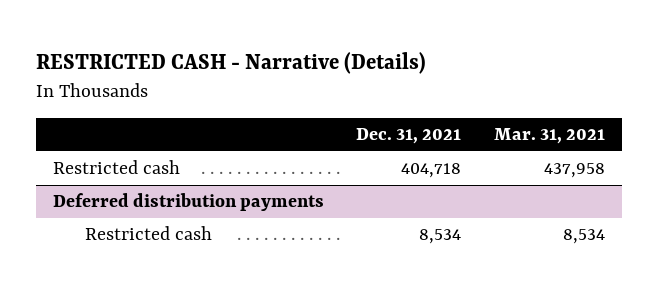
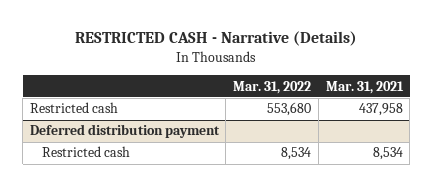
[356,128,462,145] Dec. 31, 2021 -> none
none -> [233,80,312,94] Mar. 31, 2022
[52,193,324,212] Deferred distribution payments -> [29,124,220,139] Deferred distribution payment

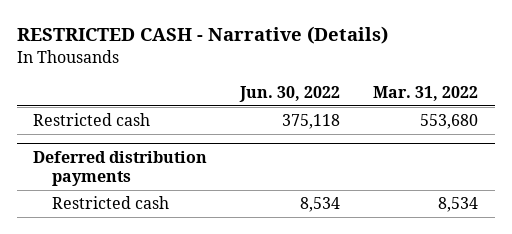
[325,80,404,94] Mar. 31, 2021 -> none
none -> [239,86,341,103] Jun. 30, 2022
[29,124,220,139] Deferred distribution payment -> [33,150,208,187] Deferred distribution payments

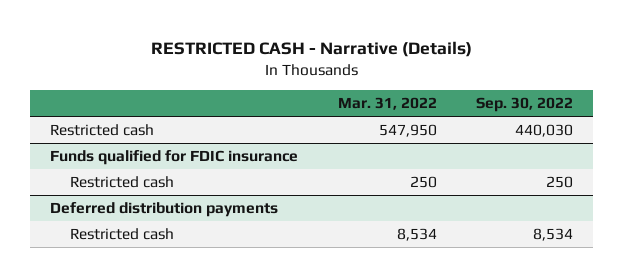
[239,86,341,103] Jun. 30, 2022 -> none
none -> [476,97,574,113] Sep. 30, 2022
[420,114,479,130] 553,680 -> [378,124,437,138] 547,950
none -> [50,150,299,166] Funds qualified for FDIC insurance
none -> [69,176,174,189] Restricted cash

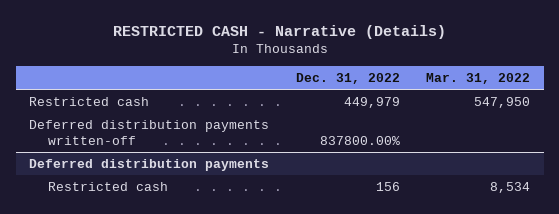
[476,97,574,113] Sep. 30, 2022 -> none
none -> [295,72,400,84] Dec. 31, 2022
[50,150,299,166] Funds qualified for FDIC insurance -> none
[69,176,174,189] Restricted cash -> none
none -> [29,119,270,145] Deferred distribution payments written-off

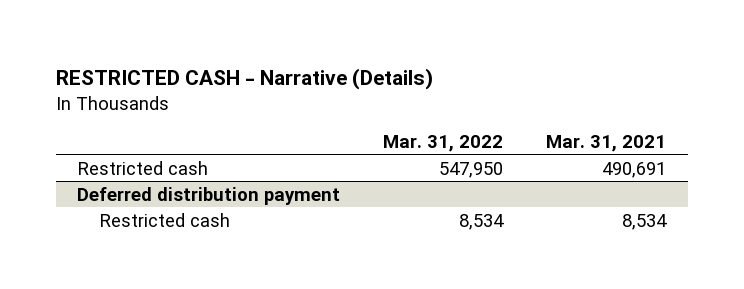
[295,72,400,84] Dec. 31, 2022 -> none
none -> [546,134,667,152] Mar. 31, 2021
[29,119,270,145] Deferred distribution payments written-off -> none
[29,158,270,171] Deferred distribution payments -> [77,186,341,205] Deferred distribution payment

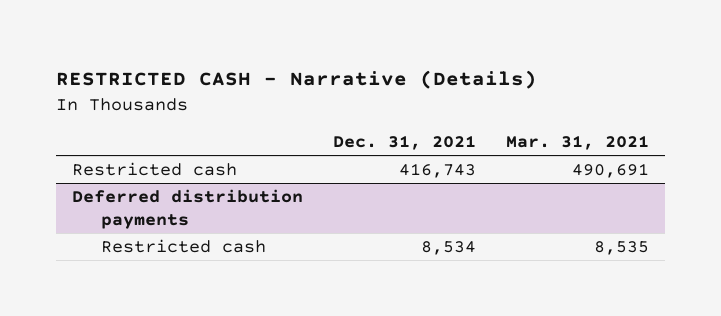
[383,134,504,152] Mar. 31, 2022 -> none
none -> [333,134,477,150] Dec. 31, 2021
[77,186,341,205] Deferred distribution payment -> [71,189,303,229] Deferred distribution payments
[622,213,668,230] 8,534 -> [594,241,650,256] 8,535

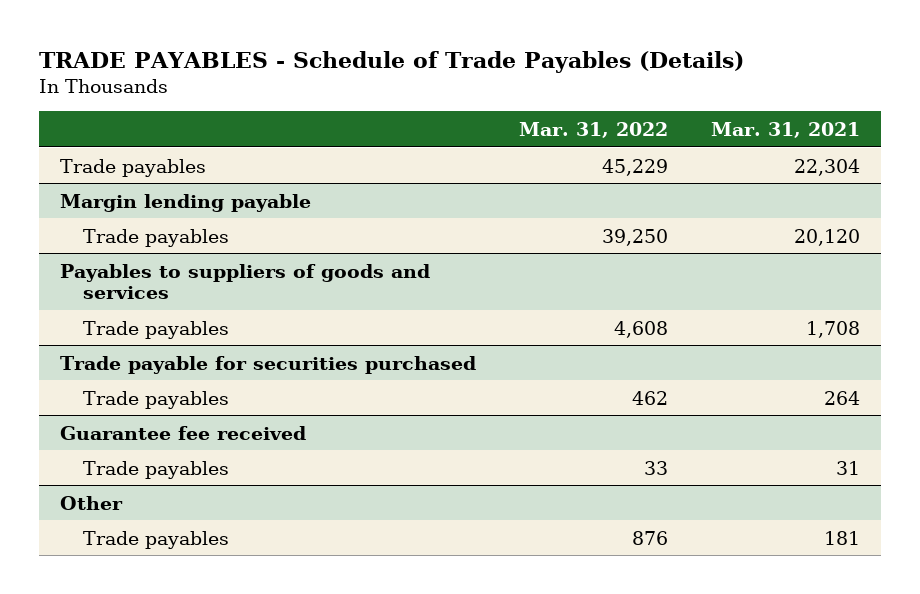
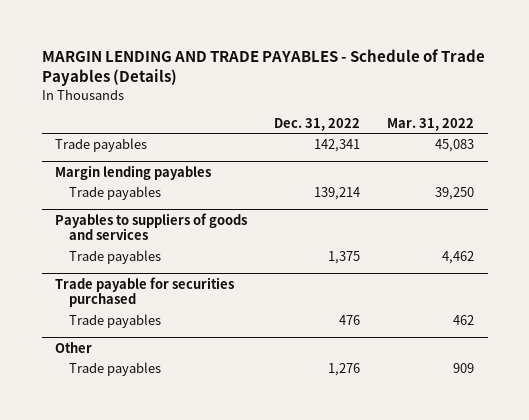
[38,50,744,73] TRADE PAYABLES - Schedule of Trade Payables (Details) -> [41,49,485,87] MARGIN LENDING AND TRADE PAYABLES - Schedule of Trade Payables (Details)
[710,121,860,138] Mar. 31, 2021 -> none
none -> [274,117,361,131] Dec. 31, 2022
[601,158,668,176] 45,229 -> [435,138,475,152] 45,083
[60,193,312,212] Margin lending payable -> [55,164,212,180] Margin lending payables
[613,320,668,338] 4,608 -> [442,250,475,264] 4,462
[60,425,307,440] Guarantee fee received -> none
[82,460,229,479] Trade payables -> none
[631,530,668,545] 876 -> [453,362,475,373] 909

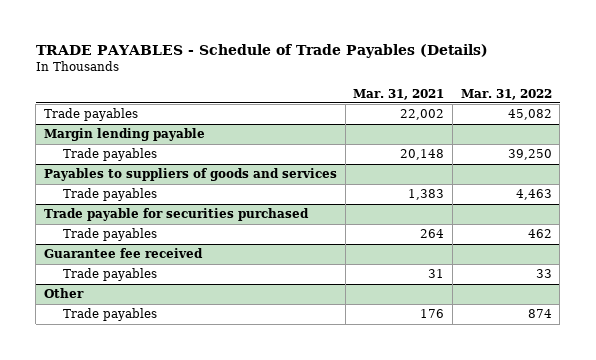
[41,49,485,87] MARGIN LENDING AND TRADE PAYABLES - Schedule of Trade Payables (Details) -> [35,43,488,58] TRADE PAYABLES - Schedule of Trade Payables (Details)
[274,117,361,131] Dec. 31, 2022 -> none
none -> [353,88,445,100] Mar. 31, 2021
[435,138,475,152] 45,083 -> [507,109,552,121] 45,082
[55,164,212,180] Margin lending payables -> [43,128,205,142] Margin lending payable
[442,250,475,264] 4,462 -> [515,189,552,201] 4,463
none -> [43,248,203,259] Guarantee fee received
none -> [62,268,157,282] Trade payables
[453,362,475,373] 909 -> [527,309,552,319] 874

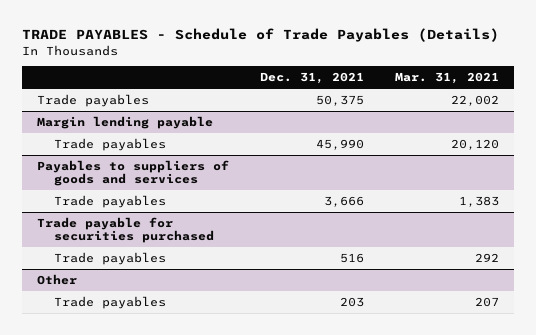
[460,88,552,100] Mar. 31, 2022 -> none
none -> [259,72,364,85] Dec. 31, 2021
[400,149,445,161] 20,148 -> [450,138,499,150] 20,120
[43,248,203,259] Guarantee fee received -> none
[62,268,157,282] Trade payables -> none
[420,229,445,239] 264 -> [474,252,499,262] 292
[420,309,445,319] 176 -> [474,296,499,307] 207

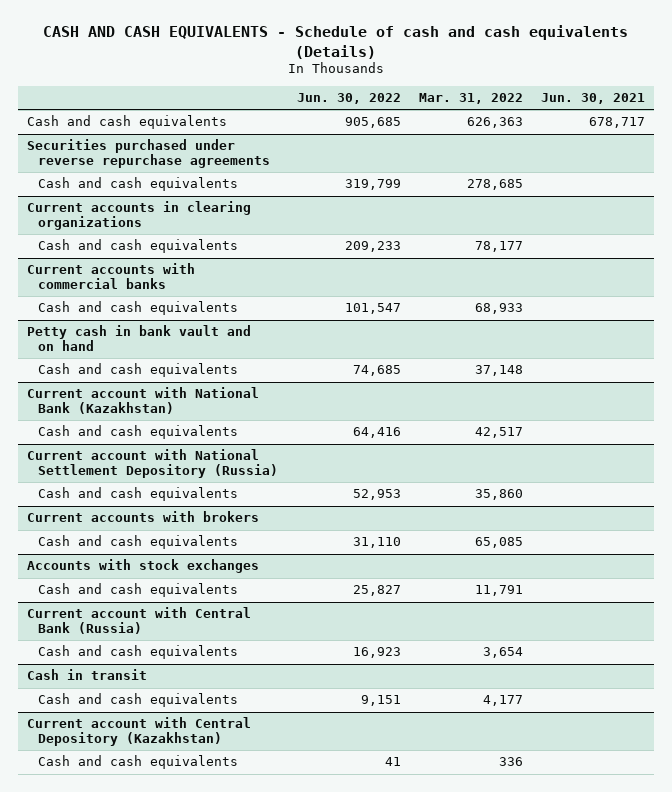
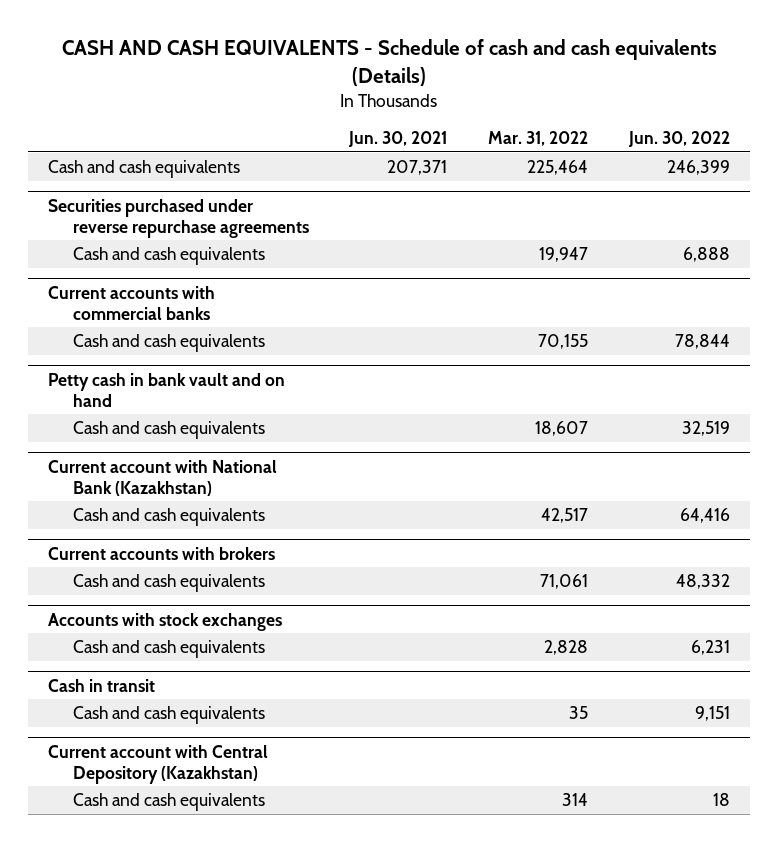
[344,117,401,129] 905,685 -> [666,159,730,175] 246,399
[466,117,523,129] 626,363 -> [527,159,589,175] 225,464
[589,117,646,129] 678,717 -> [387,159,448,175] 207,371
[27,201,252,230] Current accounts in clearing organizations -> none
[38,239,239,254] Cash and cash equivalents -> none
[344,179,401,191] 319,799 -> [682,246,730,262] 6,888
[466,179,523,191] 278,685 -> [539,246,589,262] 19,947
[344,303,401,315] 101,547 -> [674,333,730,349] 78,844
[474,303,523,315] 68,933 -> [538,333,589,349] 70,155
[352,365,401,377] 74,685 -> [681,420,730,436] 32,519
[474,365,523,377] 37,148 -> [535,420,589,436] 18,607
[27,449,279,478] Current account with National Settlement Depository (Russia) -> none
[38,487,239,502] Cash and cash equivalents -> none
[352,537,401,549] 31,110 -> [675,573,730,589] 48,332
[474,537,523,549] 65,085 -> [540,573,589,589] 71,061
[27,607,252,634] Current account with Central Bank (Russia) -> none
[38,645,239,660] Cash and cash equivalents -> none
[352,585,401,597] 25,827 -> [690,639,730,655] 6,231
[474,585,523,597] 11,791 -> [544,639,589,655] 2,828
[482,695,523,707] 4,177 -> [569,705,589,719] 35
[384,757,401,767] 41 -> [712,792,730,806] 18
[498,757,523,767] 336 -> [562,792,589,806] 314

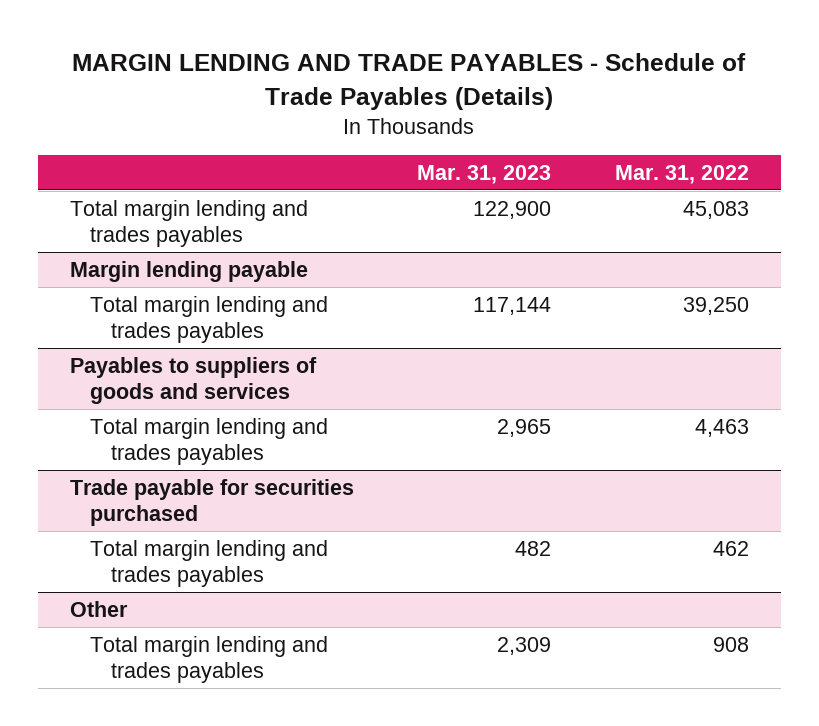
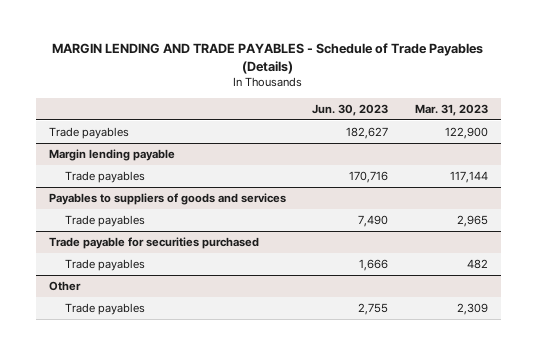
[614,164,749,184] Mar. 31, 2022 -> none
none -> [312,103,389,116] Jun. 30, 2023
[69,199,308,248] Total margin lending and trades payables -> [48,127,129,140] Trade payables
[90,295,329,344] Total margin lending and trades payables -> [64,171,145,184] Trade payables
[90,417,329,466] Total margin lending and trades payables -> [64,215,145,228] Trade payables
[90,539,329,588] Total margin lending and trades payables -> [64,259,145,272] Trade payables
[90,635,329,684] Total margin lending and trades payables -> [64,303,145,316] Trade payables

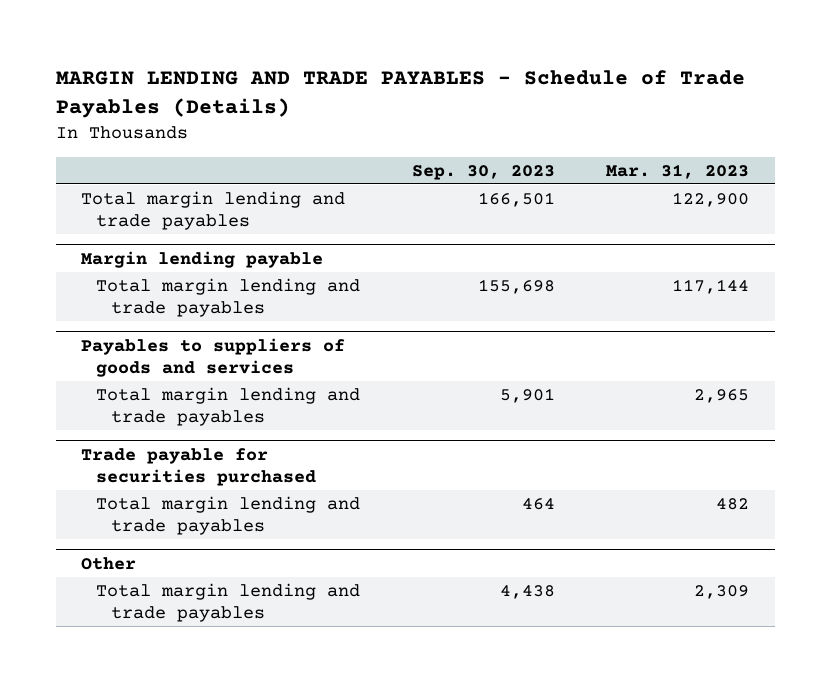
[312,103,389,116] Jun. 30, 2023 -> none
none -> [411,164,555,180] Sep. 30, 2023
[48,127,129,140] Trade payables -> [81,190,346,230] Total margin lending and trade payables
[64,171,145,184] Trade payables -> [96,277,361,317] Total margin lending and trade payables
[64,215,145,228] Trade payables -> [96,386,361,426] Total margin lending and trade payables
[64,259,145,272] Trade payables -> [96,495,361,535] Total margin lending and trade payables
[64,303,145,316] Trade payables -> [96,582,361,622] Total margin lending and trade payables

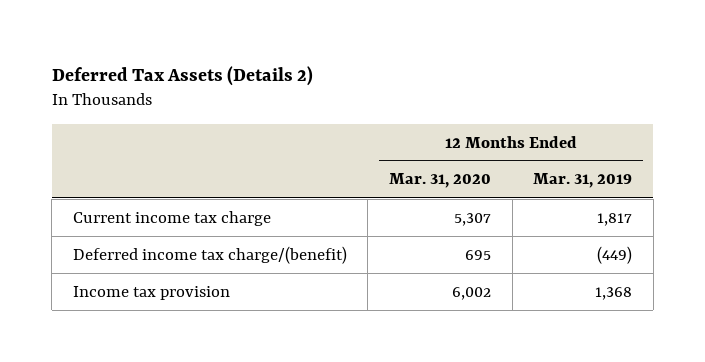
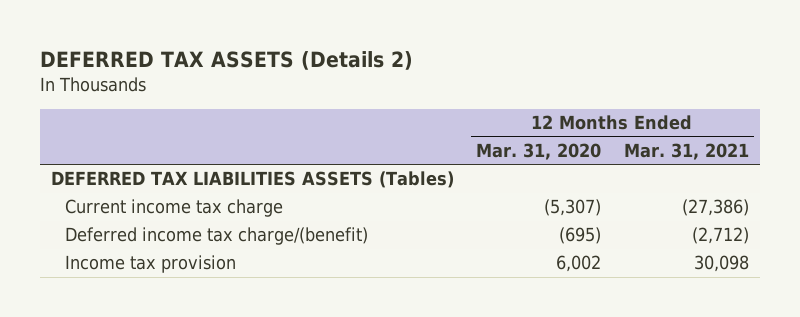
[51,65,313,86] Deferred Tax Assets (Details 2) -> [39,51,413,71] DEFERRED TAX ASSETS (Details 2)
[533,173,633,189] Mar. 31, 2019 -> none
none -> [623,142,749,160] Mar. 31, 2021
none -> [50,171,454,189] DEFERRED TAX LIABILITIES ASSETS (Tables)
[454,212,492,226] 5,307 -> [544,199,602,217] (5,307)
[465,249,492,260] 695 -> [559,227,602,245] (695)

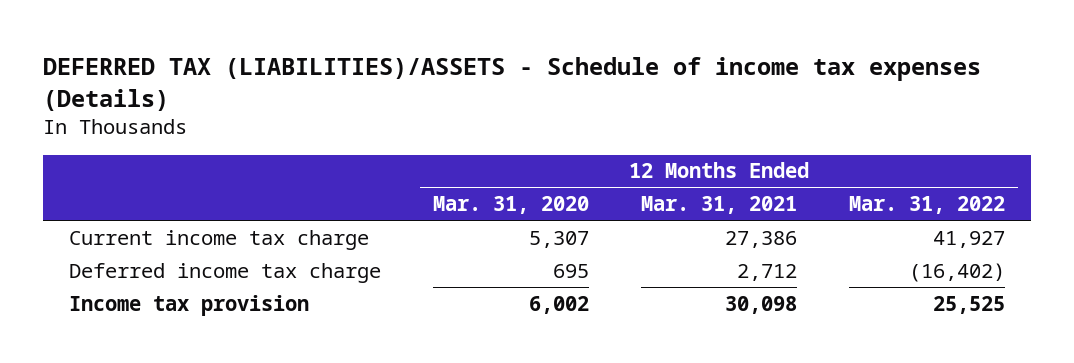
[39,51,413,71] DEFERRED TAX ASSETS (Details 2) -> [43,56,982,111] DEFERRED TAX (LIABILITIES)/ASSETS - Schedule of income tax expenses (Details)
none -> [848,196,1005,215] Mar. 31, 2022
[50,171,454,189] DEFERRED TAX LIABILITIES ASSETS (Tables) -> none
[544,199,602,217] (5,307) -> [528,230,589,248] 5,307
[681,199,749,217] (27,386) -> [724,230,797,248] 27,386
[64,227,368,246] Deferred income tax charge/(benefit) -> [69,262,382,283] Deferred income tax charge
[559,227,602,245] (695) -> [552,263,589,278] 695
[691,227,749,245] (2,712) -> [736,263,797,281] 2,712

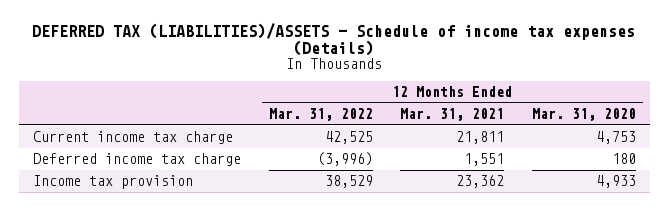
[528,230,589,248] 5,307 -> [595,131,636,145] 4,753
[724,230,797,248] 27,386 -> [456,131,505,145] 21,811
[932,230,1005,248] 41,927 -> [324,131,373,145] 42,525
[552,263,589,278] 695 -> [611,153,636,165] 180
[736,263,797,281] 2,712 -> [464,153,505,167] 1,551
[908,262,1005,282] (16,402) -> [316,152,373,167] (3,996)
[528,295,589,314] 6,002 -> [595,175,636,189] 4,933
[724,295,797,314] 30,098 -> [456,175,505,189] 23,362
[932,295,1005,314] 25,525 -> [324,175,373,189] 38,529

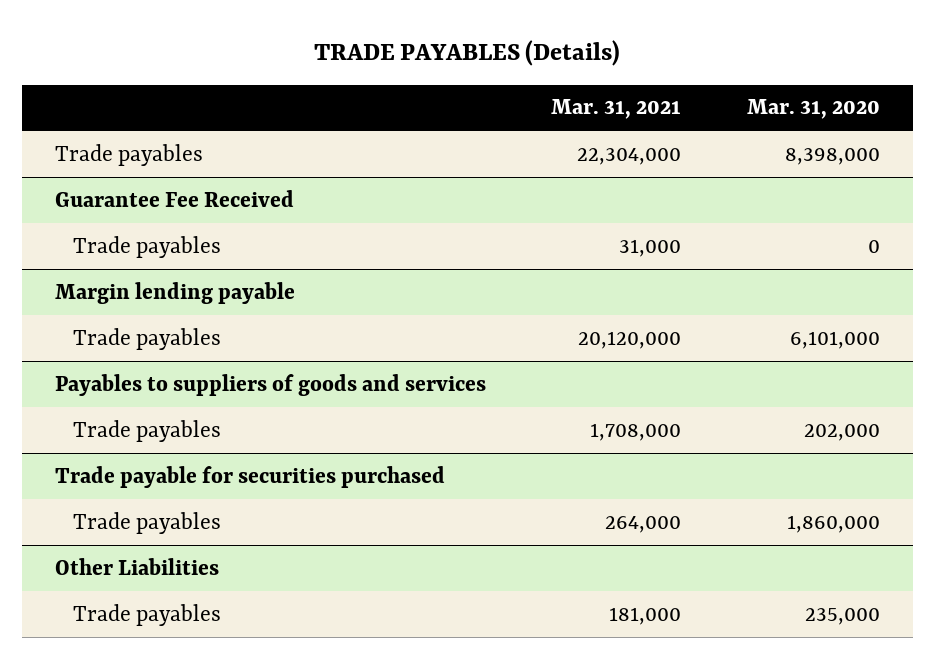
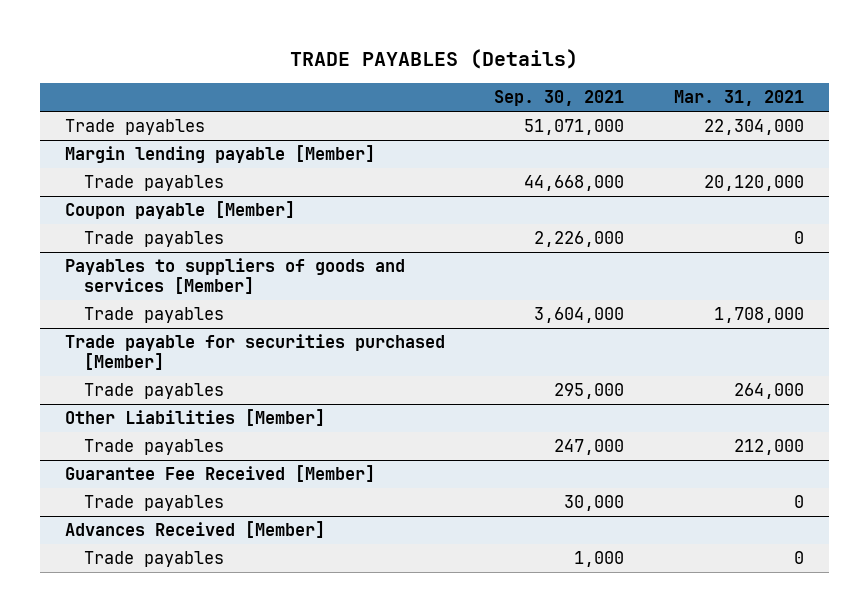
[746,99,880,120] Mar. 31, 2020 -> none
none -> [494,90,625,107] Sep. 30, 2021
[55,189,295,207] Guarantee Fee Received -> none
[72,235,221,258] Trade payables -> none
[55,281,296,304] Margin lending payable -> [64,145,375,164] Margin lending payable [Member]
none -> [64,201,295,220] Coupon payable [Member]
none -> [84,231,225,248] Trade payables
[55,373,487,396] Payables to suppliers of goods and services -> [64,258,405,294] Payables to suppliers of goods and services [Member]
[55,465,446,488] Trade payable for securities purchased -> [64,334,445,370] Trade payable for securities purchased [Member]
[55,557,220,575] Other Liabilities -> [64,409,325,427] Other Liabilities [Member]
[609,606,682,625] 181,000 -> [733,439,804,456] 212,000
none -> [64,465,375,483] Guarantee Fee Received [Member]
none -> [84,495,225,512] Trade payables
none -> [64,521,325,539] Advances Received [Member]
none -> [84,551,225,568] Trade payables

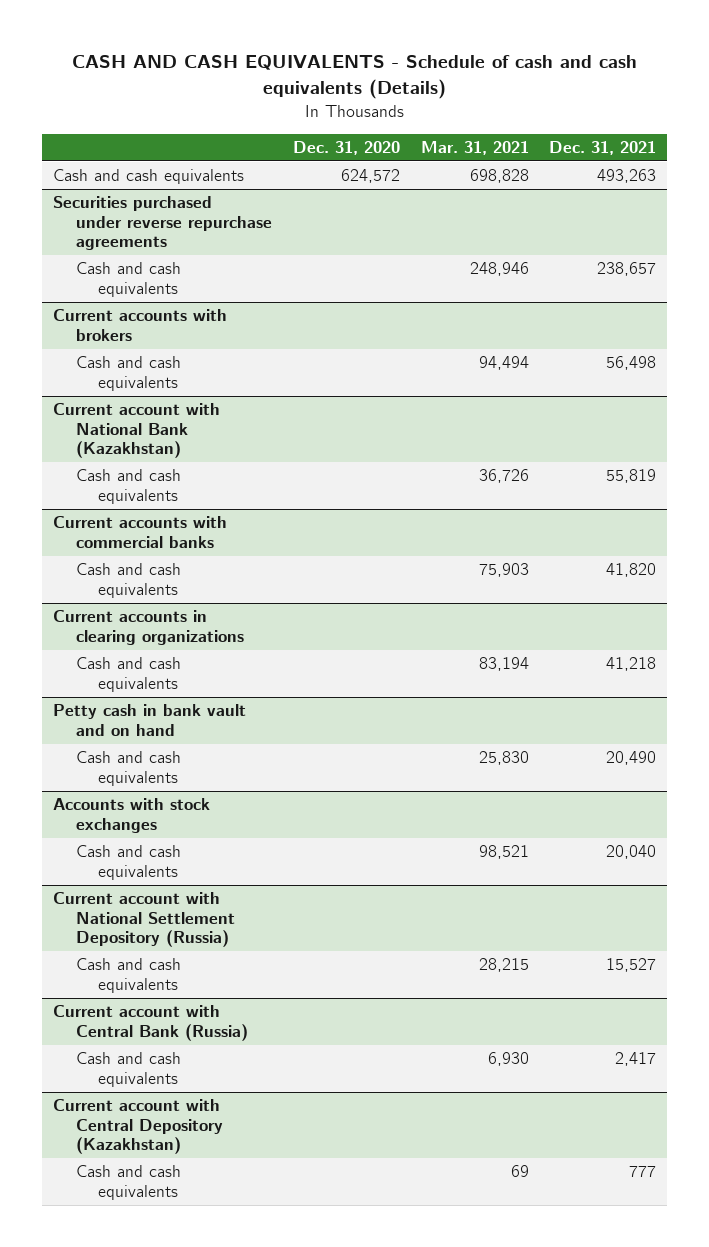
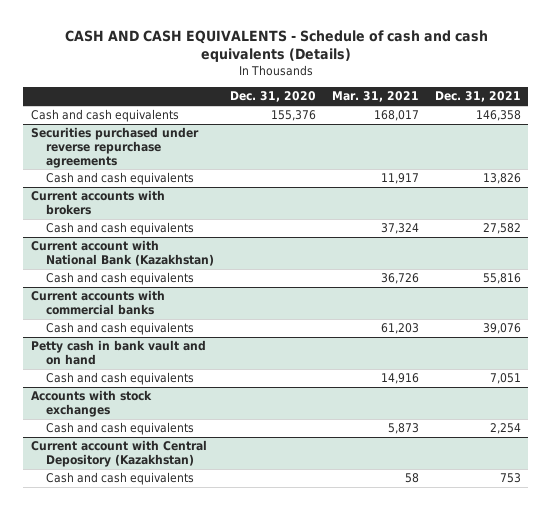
[340,169,400,184] 624,572 -> [270,110,316,122] 155,376
[469,169,529,184] 698,828 -> [373,110,419,122] 168,017
[597,169,657,184] 493,263 -> [475,110,521,122] 146,358
[469,262,529,277] 248,946 -> [380,173,419,185] 11,917
[597,262,657,277] 238,657 -> [482,173,521,185] 13,826
[478,356,529,371] 94,494 -> [380,223,419,235] 37,324
[606,356,657,371] 56,498 -> [482,223,521,235] 27,582
[606,469,657,484] 55,819 -> [482,273,521,285] 55,816
[52,610,244,645] Current accounts in clearing organizations -> none
[75,657,181,692] Cash and cash equivalents -> none
[478,563,529,578] 75,903 -> [380,323,419,335] 61,203
[606,563,657,578] 41,820 -> [482,323,521,335] 39,076
[478,751,529,766] 25,830 -> [380,373,419,385] 14,916
[606,751,657,766] 20,490 -> [489,373,521,385] 7,051
[52,892,235,948] Current account with National Settlement Depository (Russia) -> none
[75,958,181,993] Cash and cash equivalents -> none
[52,1005,248,1041] Current account with Central Bank (Russia) -> none
[75,1052,181,1087] Cash and cash equivalents -> none
[478,845,529,860] 98,521 -> [387,423,419,435] 5,873
[606,845,657,860] 20,040 -> [489,423,521,435] 2,254
[510,1165,529,1178] 69 -> [404,473,419,484] 58
[629,1166,657,1178] 777 -> [499,473,521,484] 753

